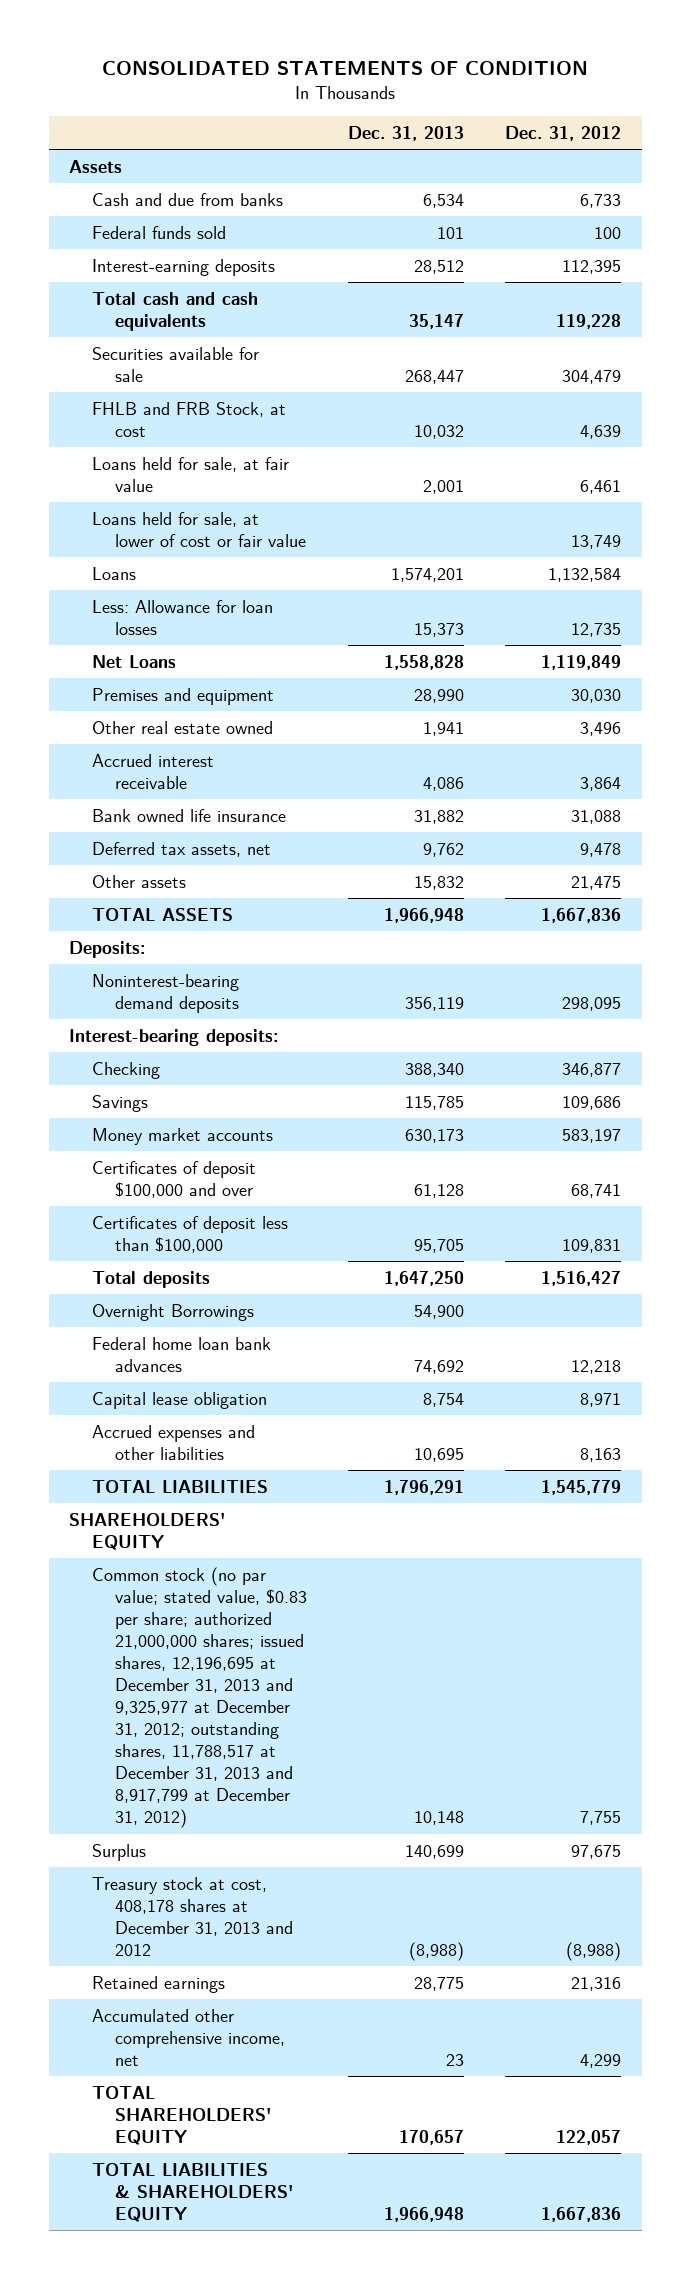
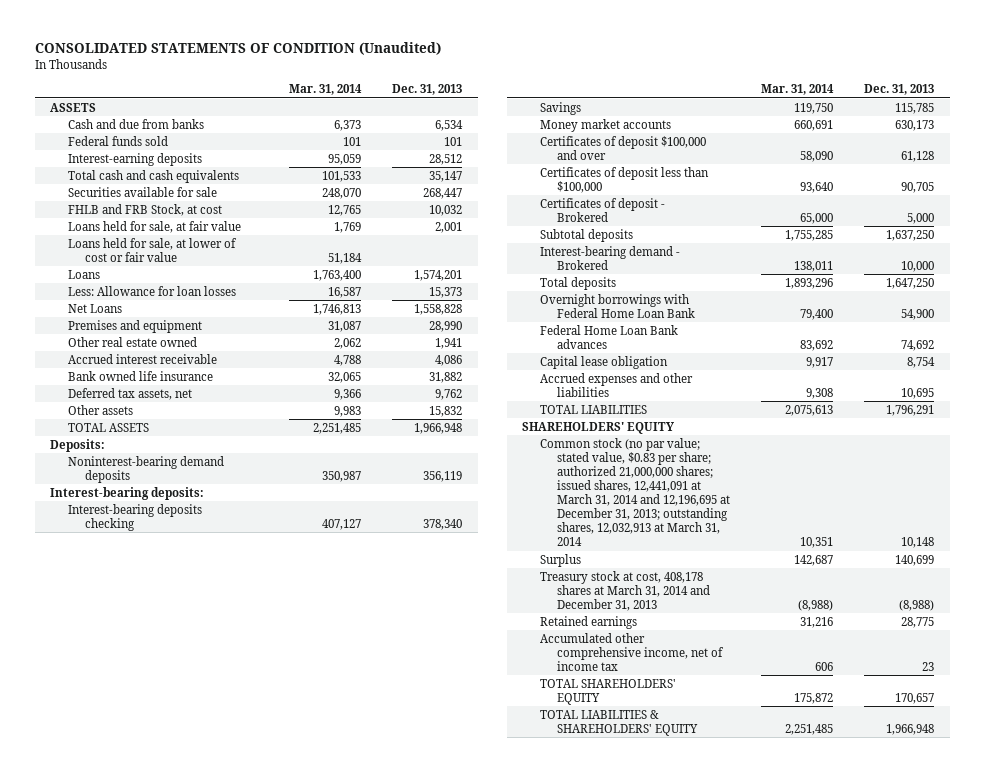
[102,61,589,76] CONSOLIDATED STATEMENTS OF CONDITION -> [34,42,441,56] CONSOLIDATED STATEMENTS OF CONDITION (Unaudited)
[505,125,622,141] Dec. 31, 2012 -> none
none -> [289,84,363,96] Mar. 31, 2014
[69,159,123,173] Assets -> [50,102,97,112] ASSETS
[92,1061,161,1079] Checking -> [67,503,202,531] Interest-bearing deposits checking
[405,1062,465,1077] 388,340 -> [423,518,463,530] 378,340
[414,1238,465,1253] 95,705 -> [901,181,935,193] 90,705
none -> [539,197,665,222] Certificates of deposit - Brokered
none -> [539,228,633,242] Subtotal deposits
none -> [539,245,680,270] Interest-bearing demand - Brokered
[92,1303,255,1321] Overnight Borrowings -> [539,293,696,318] Overnight borrowings with Federal Home Loan Bank
[92,1336,272,1372] Federal home loan bank advances -> [539,324,678,349] Federal Home Loan Bank advances
[92,1566,307,1829] Common stock (no par value; stated value, $0.83 per share; authorized 21,000,000 shares; issued shares, 12,196,695 at December 31, 2013 and 9,325,977 at December 31, 2012; outstanding shares, 11,788,517 at December 31, 2013 and 8,917,799 at December 31, 2012) -> [539,437,731,547] Common stock (no par value; stated value, $0.83 per share; authorized 21,000,000 shares; issued shares, 12,441,091 at March 31, 2014 and 12,196,695 at December 31, 2013; outstanding shares, 12,032,913 at March 31, 2014
[92,1876,293,1956] Treasury stock at cost, 408,178 shares at December 31, 2013 and 2012 -> [539,570,711,611] Treasury stock at cost, 408,178 shares at March 31, 2014 and December 31, 2013
[92,2008,285,2066] Accumulated other comprehensive income, net -> [539,632,725,671] Accumulated other comprehensive income, net of income tax

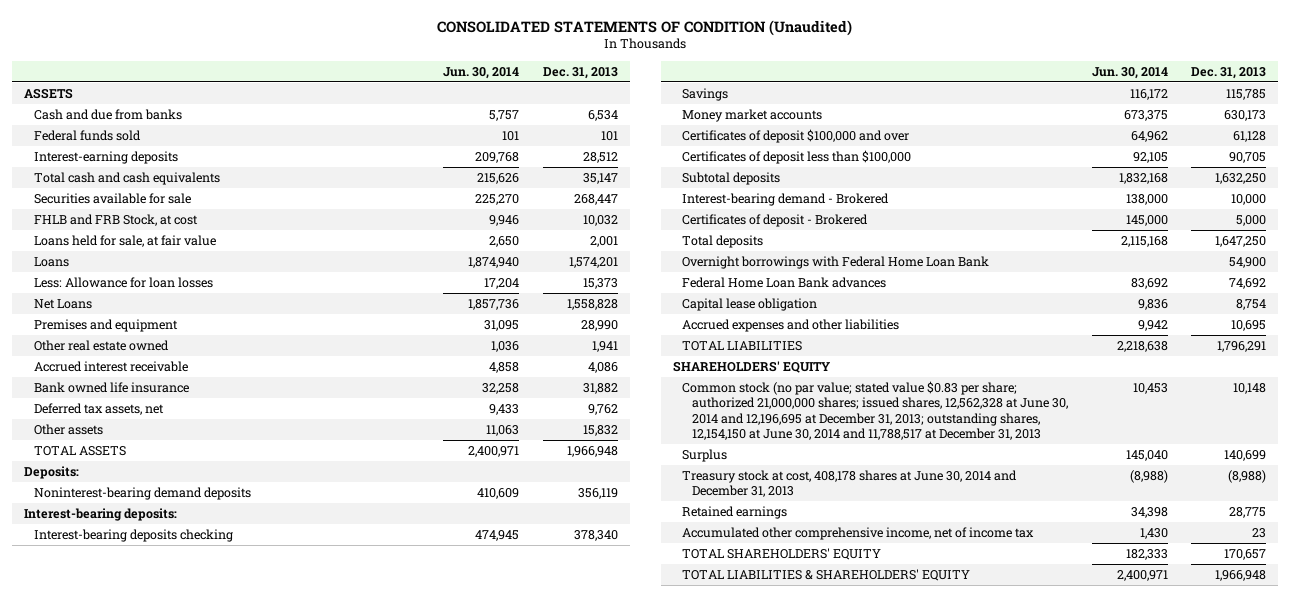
[289,84,363,96] Mar. 31, 2014 -> none
none -> [442,66,519,79] Jun. 30, 2014
[67,237,237,262] Loans held for sale, at lower of cost or fair value -> none
[886,229,935,241] 1,637,250 -> [1215,173,1267,185] 1,632,250
[539,197,665,222] Certificates of deposit - Brokered -> [682,214,869,228] Certificates of deposit - Brokered
[539,437,731,547] Common stock (no par value; stated value, $0.83 per share; authorized 21,000,000 shares; issued shares, 12,441,091 at March 31, 2014 and 12,196,695 at December 31, 2013; outstanding shares, 12,032,913 at March 31, 2014 -> [682,381,1068,441] Common stock (no par value; stated value $0.83 per share; authorized 21,000,000 shares; issued shares, 12,562,328 at June 30, 2014 and 12,196,695 at December 31, 2013; outstanding shares, 12,154,150 at June 30, 2014 and 11,788,517 at December 31, 2013
[539,570,711,611] Treasury stock at cost, 408,178 shares at March 31, 2014 and December 31, 2013 -> [682,470,1018,498] Treasury stock at cost, 408,178 shares at June 30, 2014 and December 31, 2013

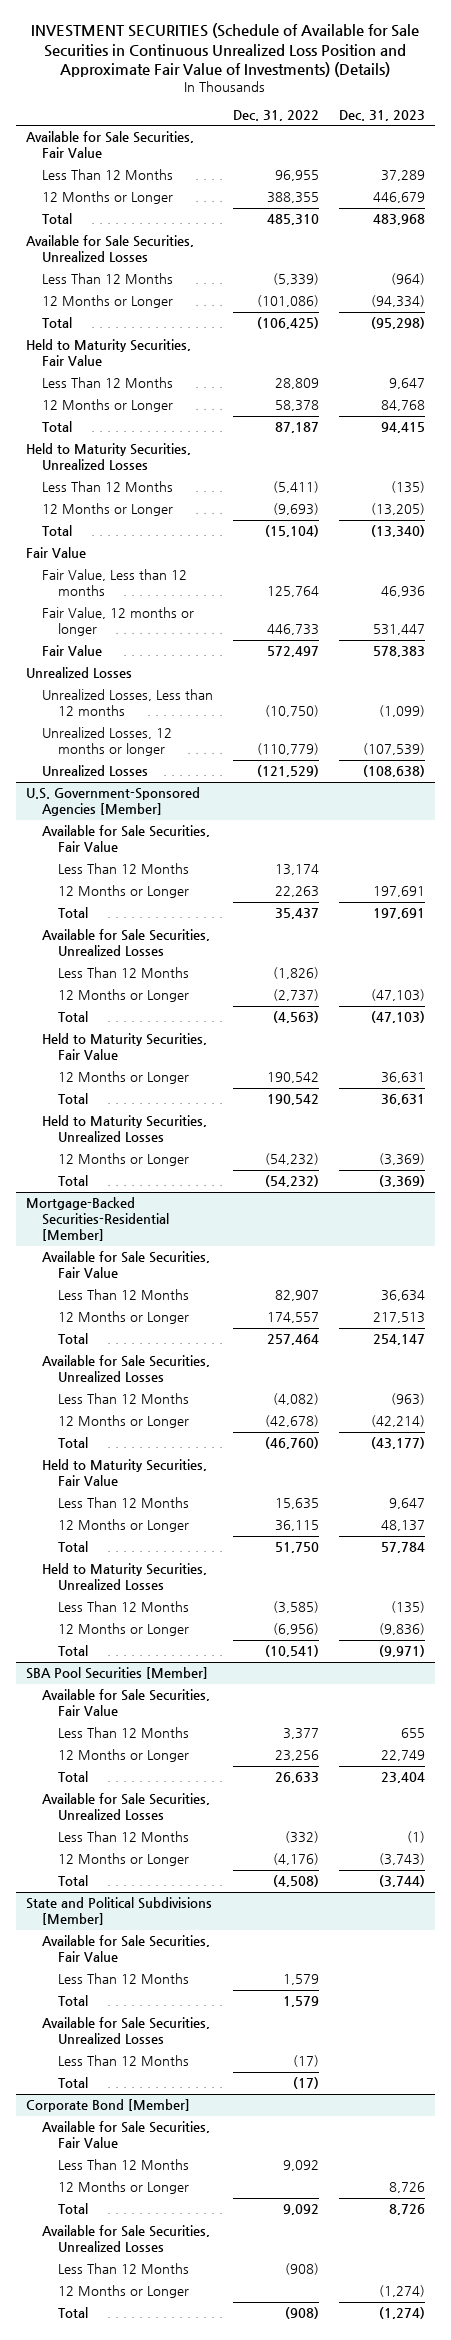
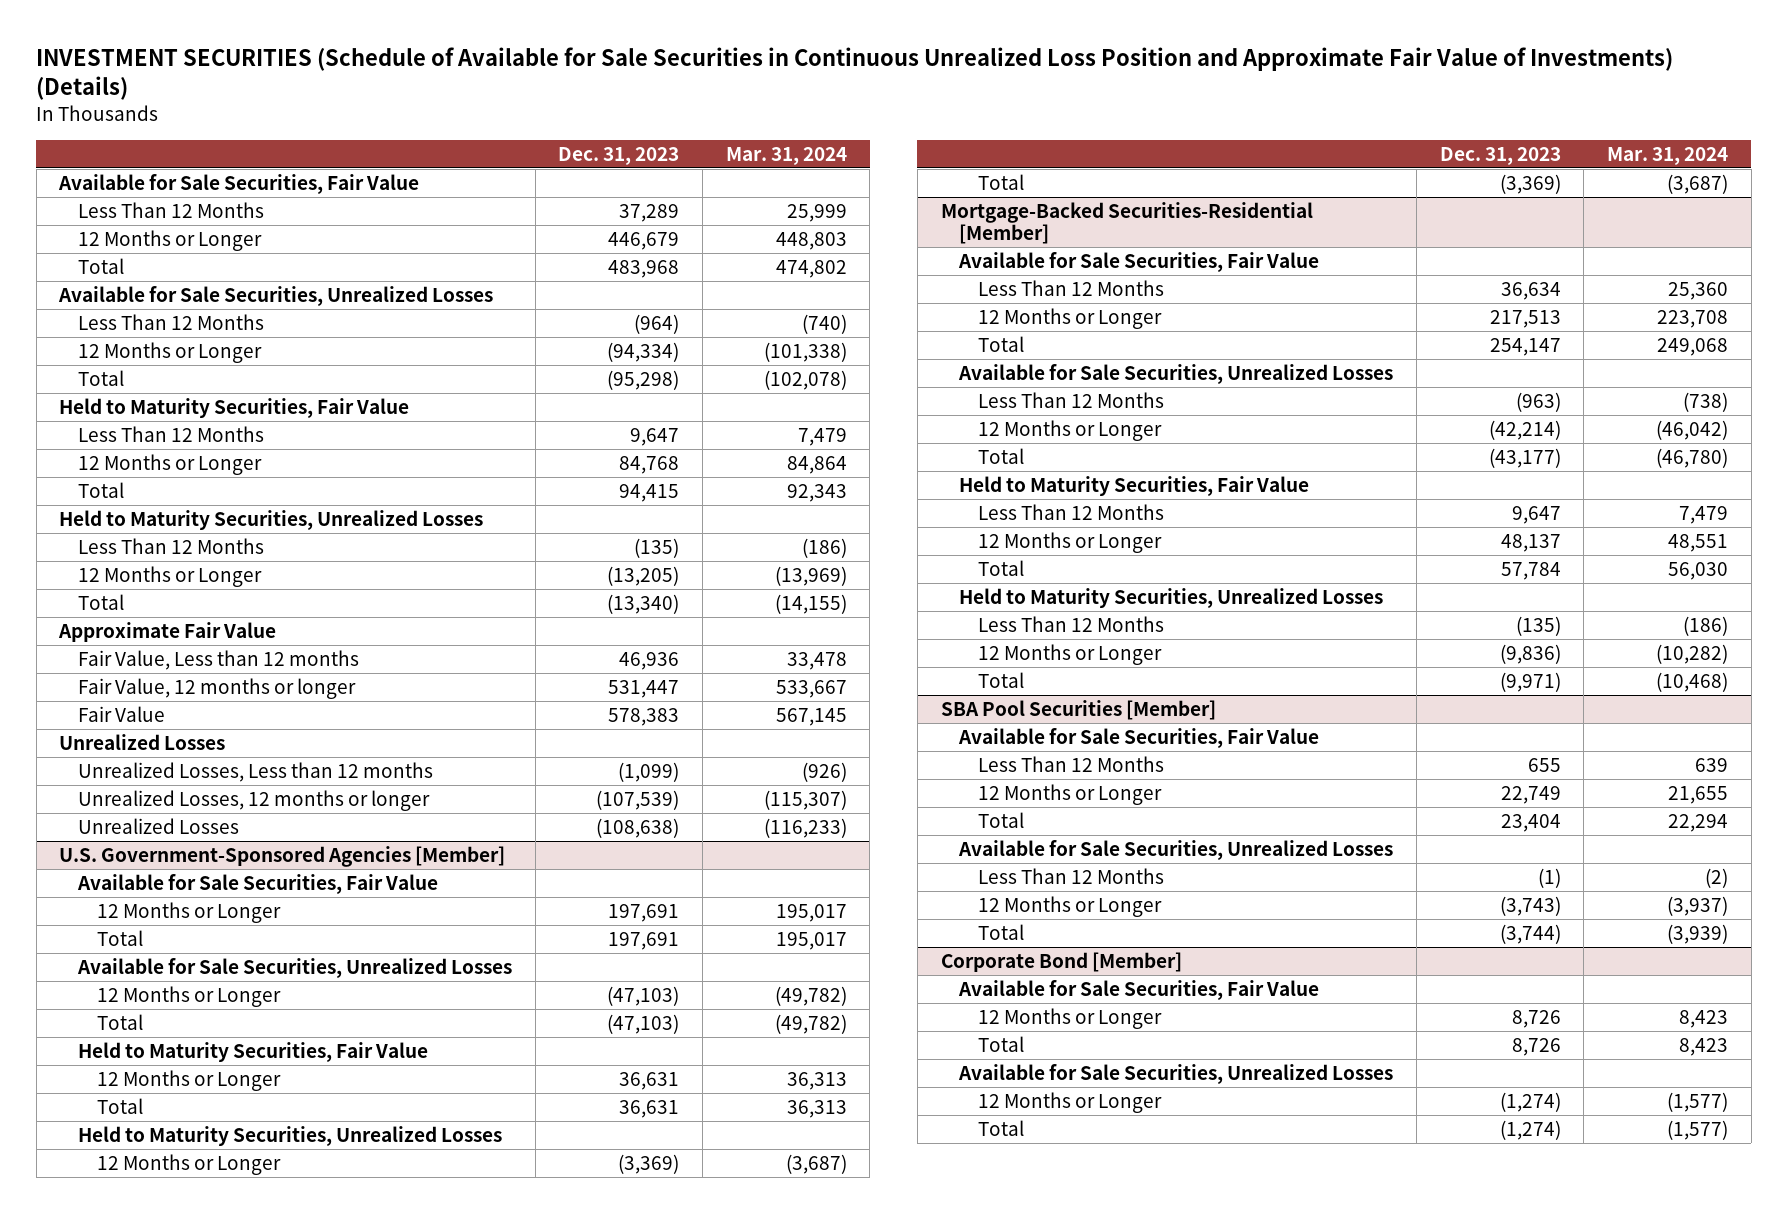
[232,109,319,121] Dec. 31, 2022 -> none
none -> [725,146,847,165] Mar. 31, 2024
[25,547,86,559] Fair Value -> [58,621,277,642] Approximate Fair Value
[58,863,190,875] Less Than 12 Months -> none
[58,967,190,979] Less Than 12 Months -> none
[25,1897,212,1926] State and Political Subdivisions [Member] -> none
[42,1935,211,1963] Available for Sale Securities, Fair Value -> none
[58,1973,190,1985] Less Than 12 Months -> none
[58,1995,89,2007] Total -> none
[42,2017,211,2045] Available for Sale Securities, Unrealized Losses -> none
[58,2055,190,2067] Less Than 12 Months -> none
[58,2077,89,2089] Total -> none
[58,2159,190,2171] Less Than 12 Months -> none
[58,2263,190,2275] Less Than 12 Months -> none

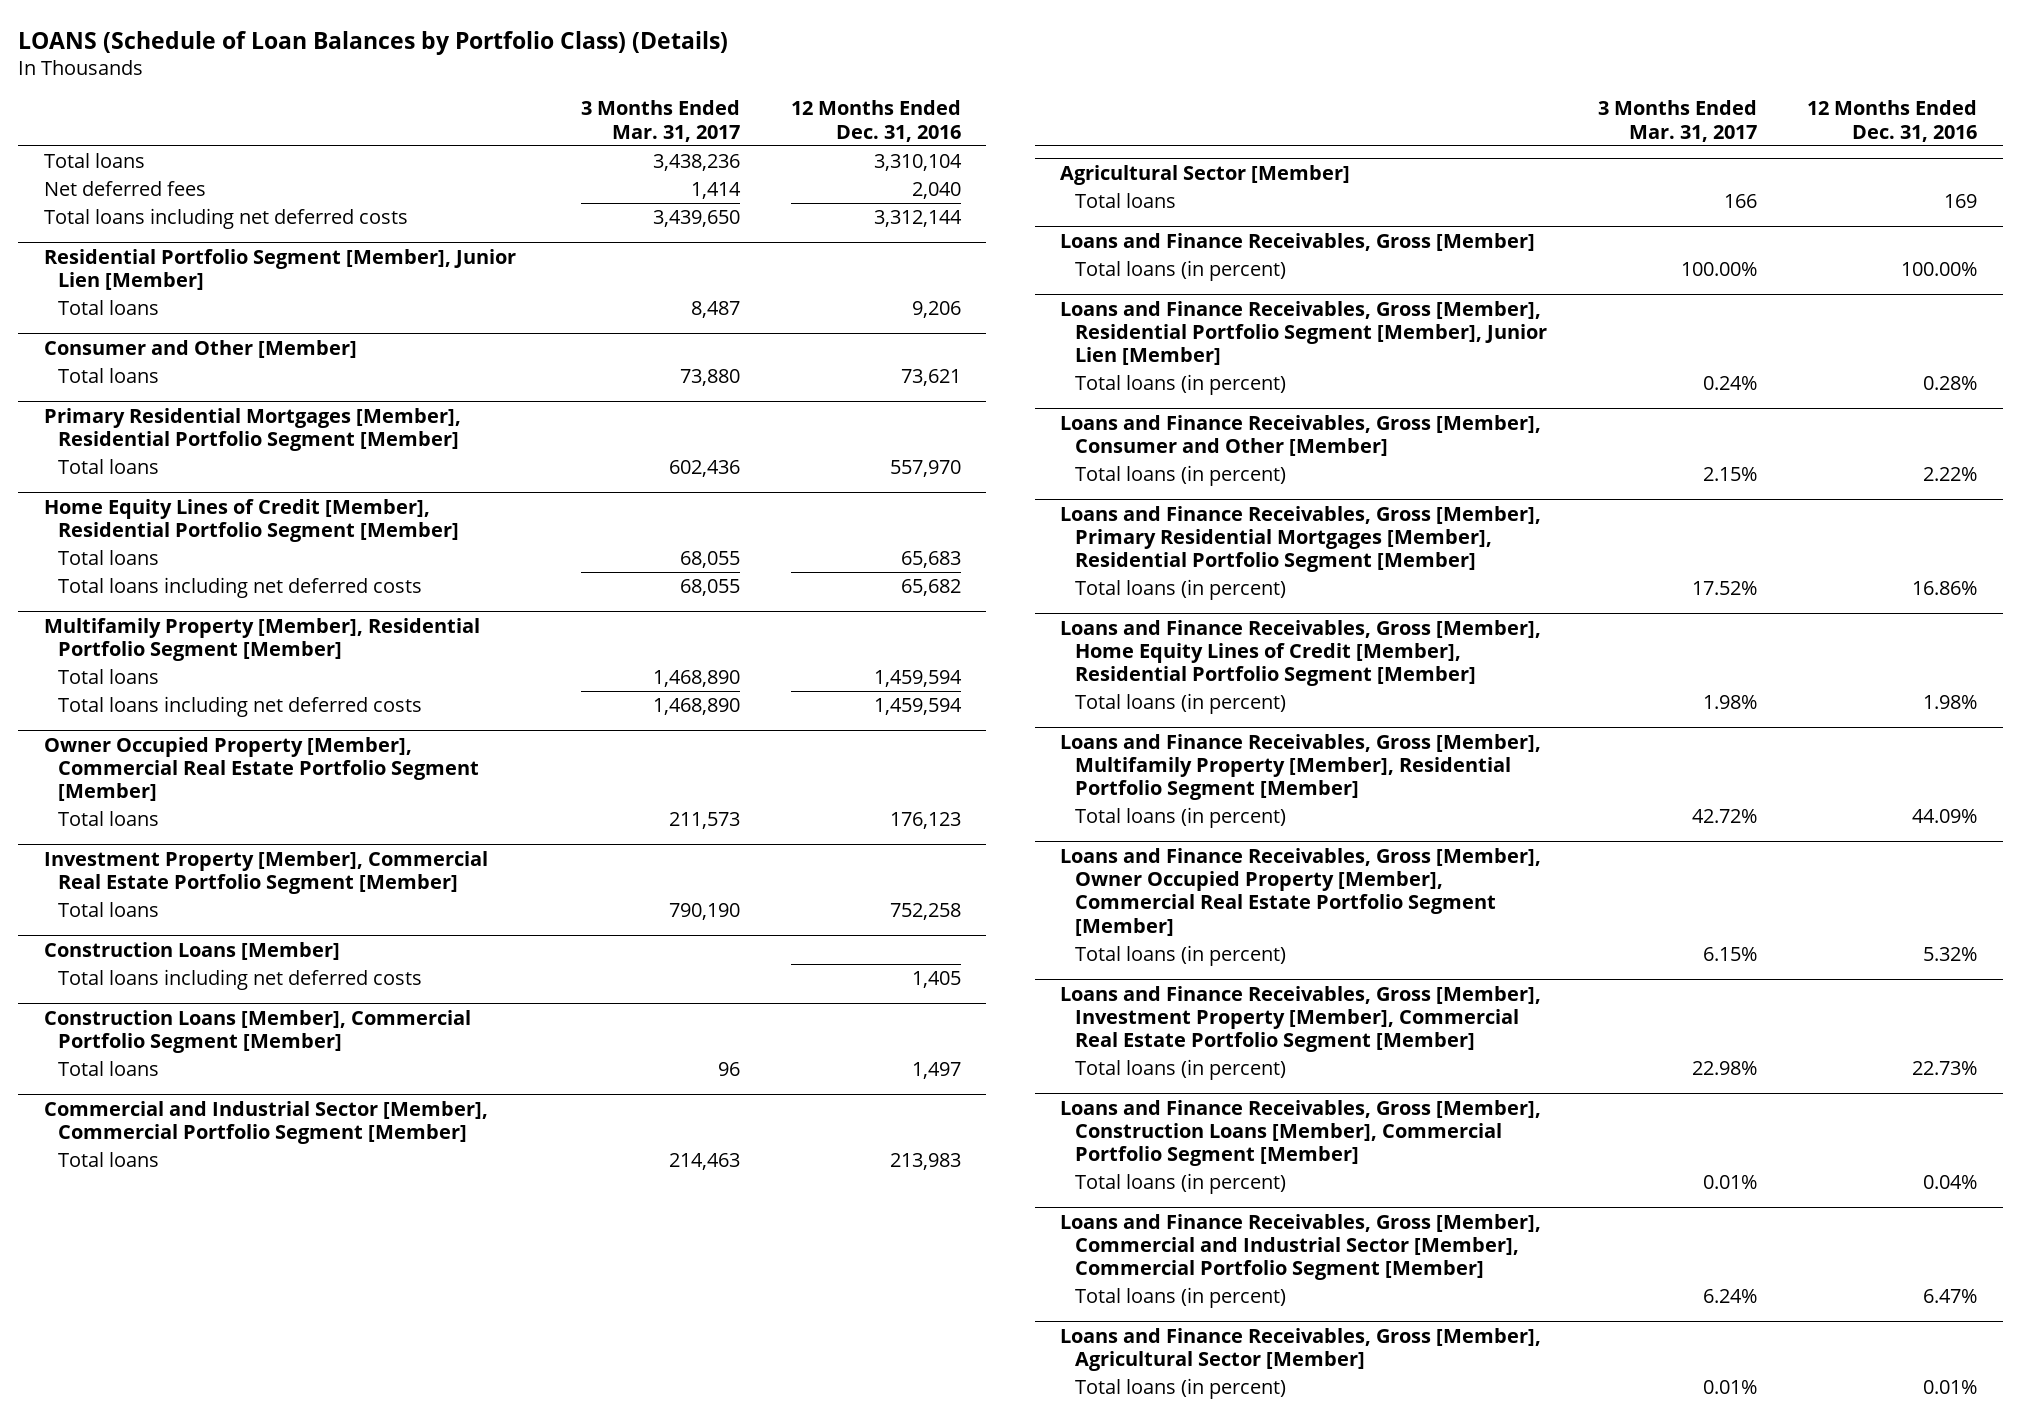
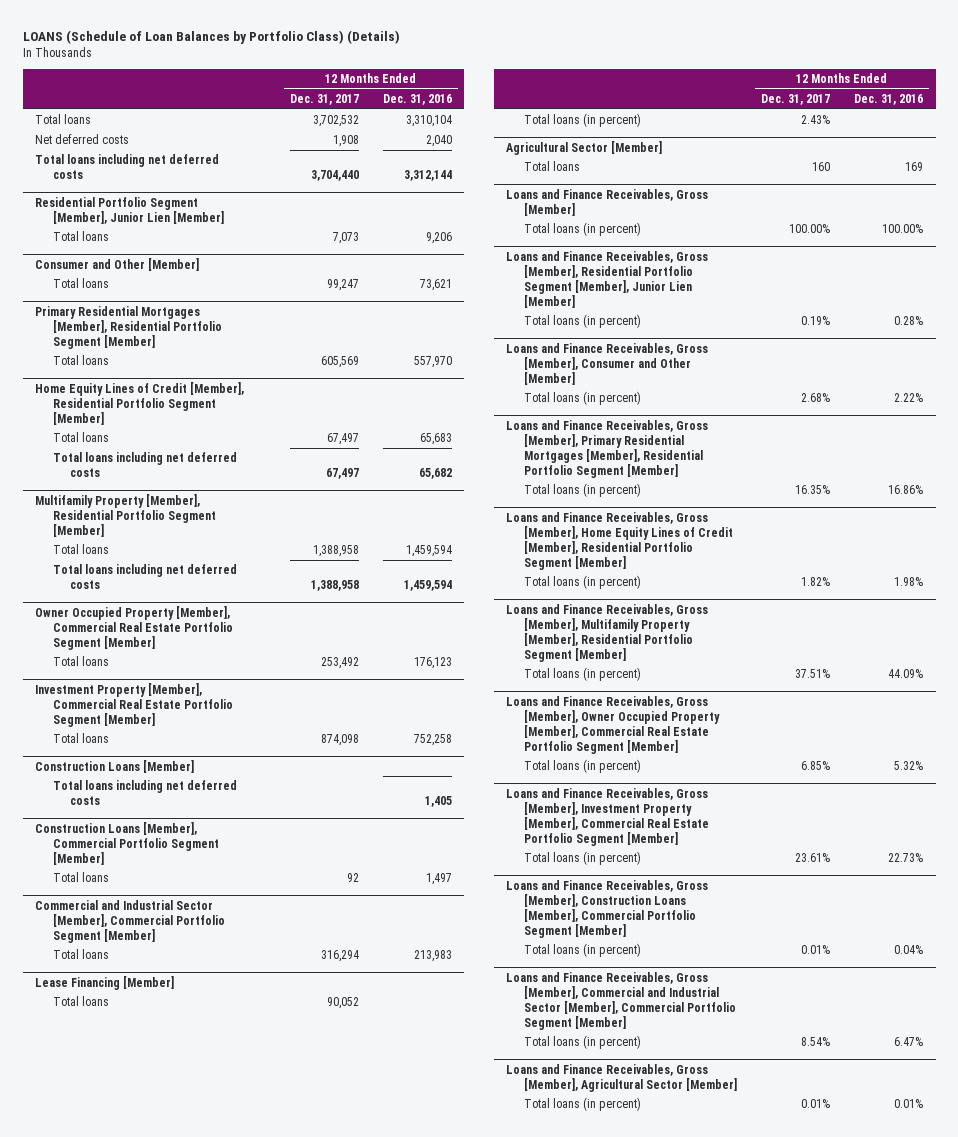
[581,100,741,142] 3 Months Ended Mar. 31, 2017 -> none
none -> [289,93,359,105] Dec. 31, 2017
[43,180,206,196] Net deferred fees -> [34,134,129,145] Net deferred costs
none -> [34,975,174,990] Lease Financing [Member]
none -> [52,996,109,1007] Total loans
none -> [523,113,641,128] Total loans (in percent)

